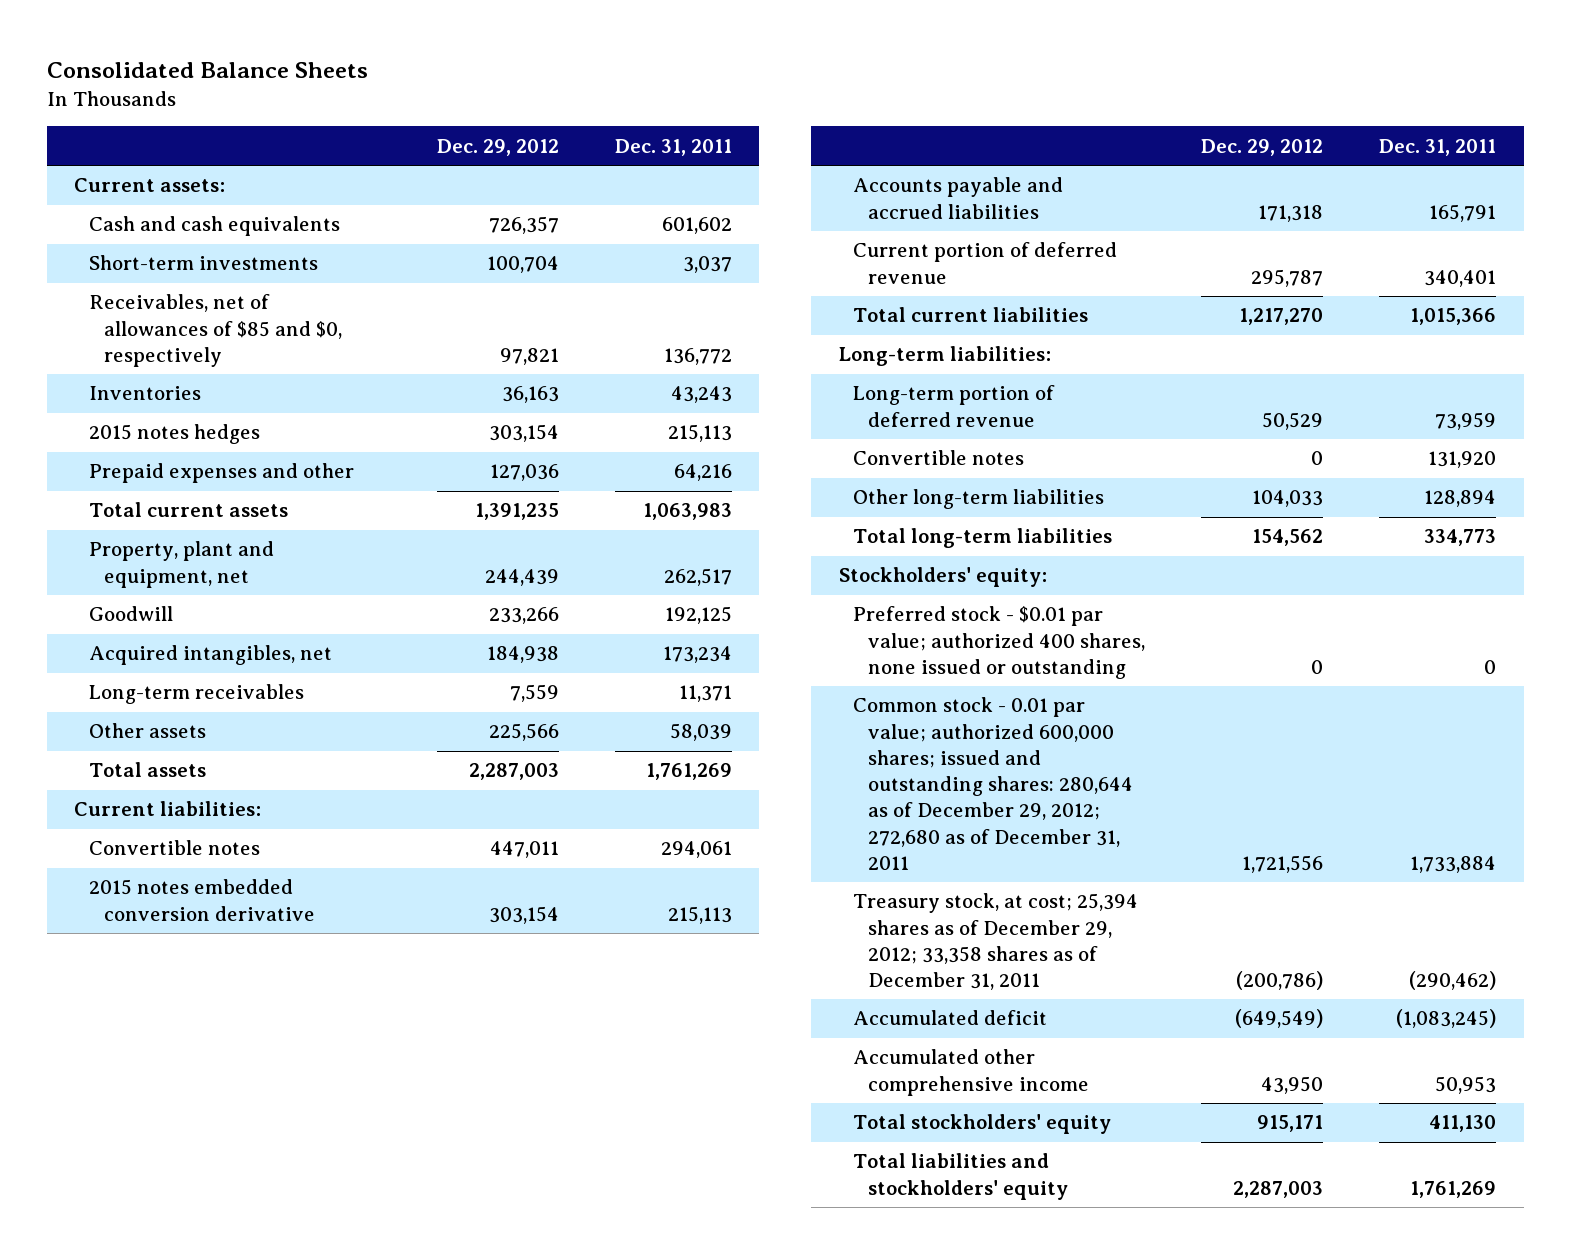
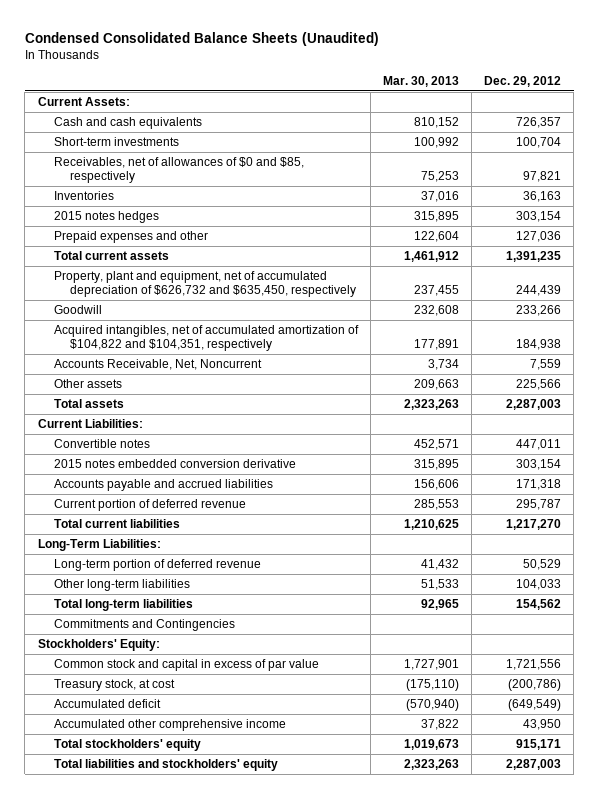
[46,62,368,79] Consolidated Balance Sheets -> [24,32,379,47] Condensed Consolidated Balance Sheets (Unaudited)
[614,138,732,156] Dec. 31, 2011 -> none
none -> [382,76,459,88] Mar. 30, 2013
[74,178,226,193] Current assets: -> [37,96,130,106] Current Assets:
[89,294,343,367] Receivables, net of allowances of $85 and $0, respectively -> [53,156,304,184] Receivables, net of allowances of $0 and $85, respectively
[89,541,275,588] Property, plant and equipment, net -> [53,270,357,298] Property, plant and equipment, net of accumulated depreciation of $626,732 and $635,450, respectively
[89,645,333,666] Acquired intangibles, net -> [53,324,359,352] Acquired intangibles, net of accumulated amortization of $104,822 and $104,351, respectively
[89,684,305,705] Long-term receivables -> [53,358,262,370] Accounts Receivable, Net, Noncurrent
[74,801,262,817] Current liabilities: -> [37,418,143,428] Current Liabilities:
[838,346,1051,367] Long-term liabilities: -> [37,538,161,551] Long-Term Liabilities:
[853,450,1025,466] Convertible notes -> none
[853,606,1146,679] Preferred stock - $0.01 par value; authorized 400 shares, none issued or outstanding -> none
none -> [53,618,235,631] Commitments and Contingencies
[838,567,1047,588] Stockholders' equity: -> [37,638,160,651] Stockholders' Equity:
[853,697,1134,871] Common stock - 0.01 par value; authorized 600,000 shares; issued and outstanding shares: 280,644 as of December 29, 2012; 272,680 as of December 31, 2011 -> [53,658,319,671] Common stock and capital in excess of par value
[853,893,1139,991] Treasury stock, at cost; 25,394 shares as of December 29, 2012; 33,358 shares as of December 31, 2011 -> [53,678,175,691] Treasury stock, at cost

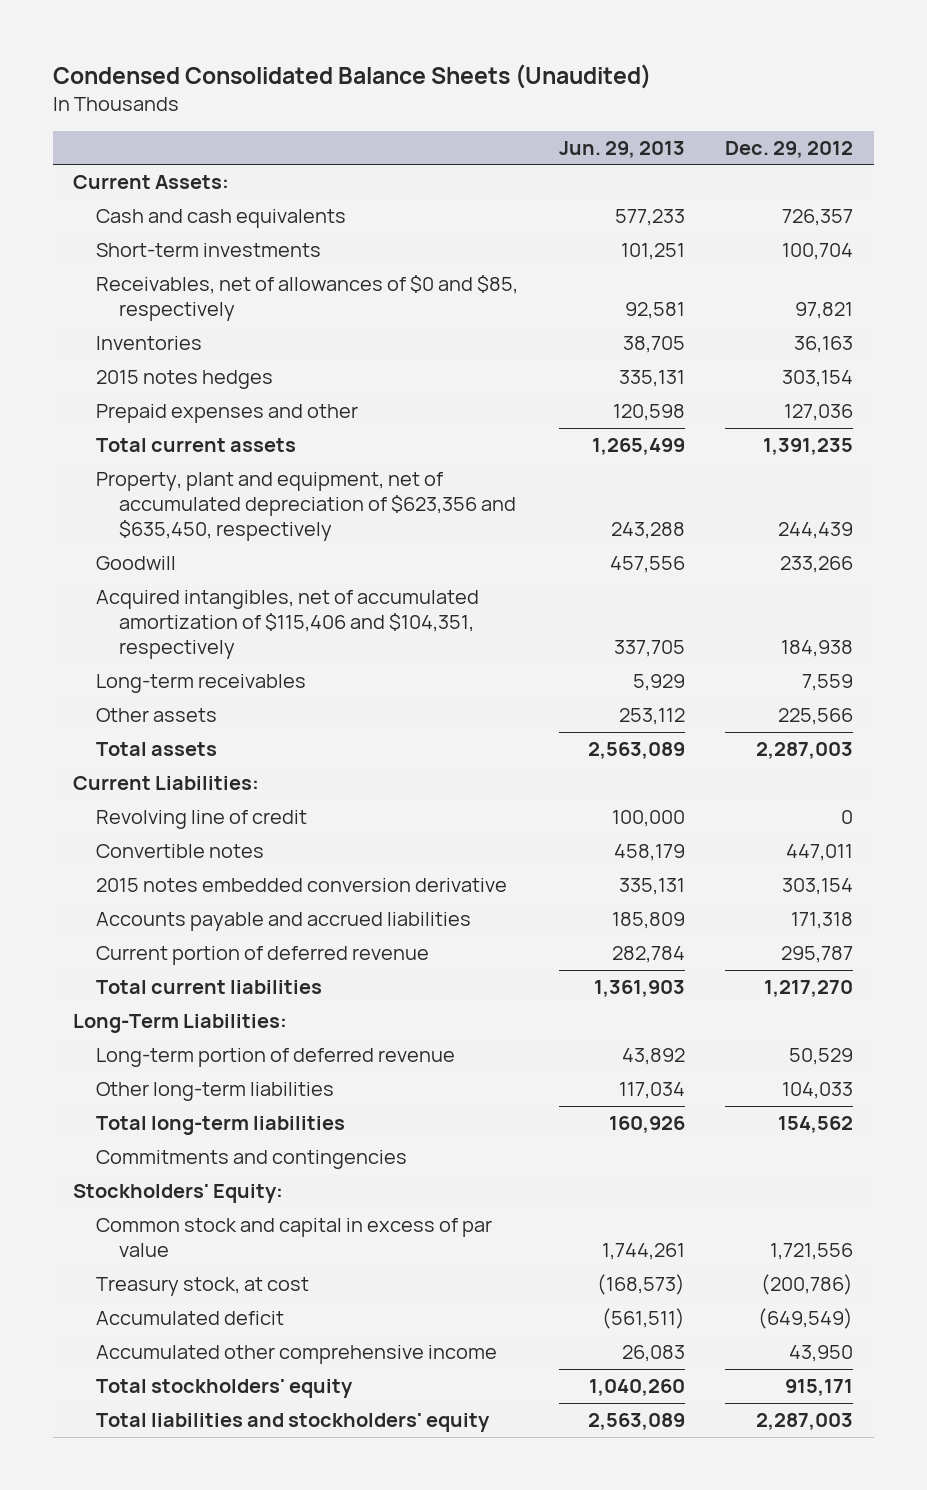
[382,76,459,88] Mar. 30, 2013 -> none
none -> [558,140,685,158] Jun. 29, 2013
[53,270,357,298] Property, plant and equipment, net of accumulated depreciation of $626,732 and $635,450, respectively -> [96,472,516,541] Property, plant and equipment, net of accumulated depreciation of $623,356 and $635,450, respectively
[53,324,359,352] Acquired intangibles, net of accumulated amortization of $104,822 and $104,351, respectively -> [96,590,480,659] Acquired intangibles, net of accumulated amortization of $115,406 and $104,351, respectively
[53,358,262,370] Accounts Receivable, Net, Noncurrent -> [96,674,307,694] Long-term receivables
none -> [96,810,308,830] Revolving line of credit
[53,618,235,631] Commitments and Contingencies -> [96,1150,408,1170] Commitments and contingencies

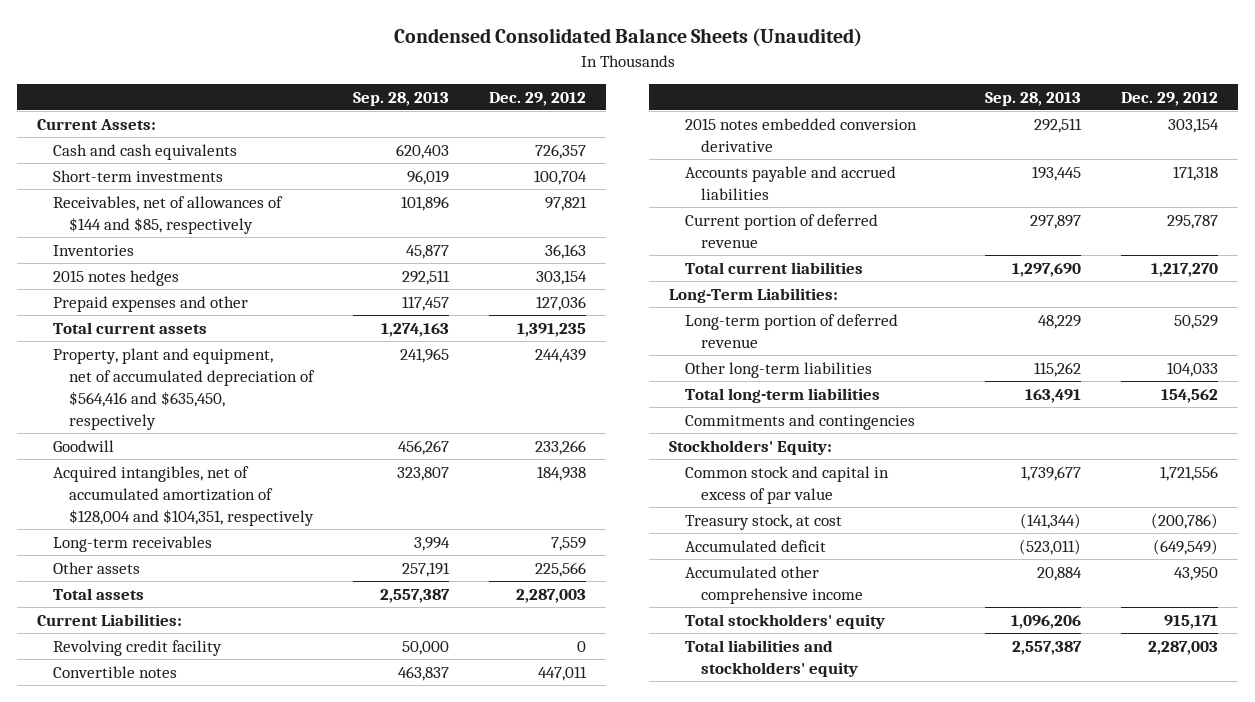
[558,140,685,158] Jun. 29, 2013 -> none
none -> [352,91,449,106] Sep. 28, 2013
[96,275,519,322] Receivables, net of allowances of $0 and $85, respectively -> [52,195,283,234] Receivables, net of allowances of $144 and $85, respectively
[96,472,516,541] Property, plant and equipment, net of accumulated depreciation of $623,356 and $635,450, respectively -> [52,347,315,430] Property, plant and equipment, net of accumulated depreciation of $564,416 and $635,450, respectively
[96,590,480,659] Acquired intangibles, net of accumulated amortization of $115,406 and $104,351, respectively -> [52,465,314,526] Acquired intangibles, net of accumulated amortization of $128,004 and $104,351, respectively
[96,810,308,830] Revolving line of credit -> [52,639,222,656] Revolving credit facility

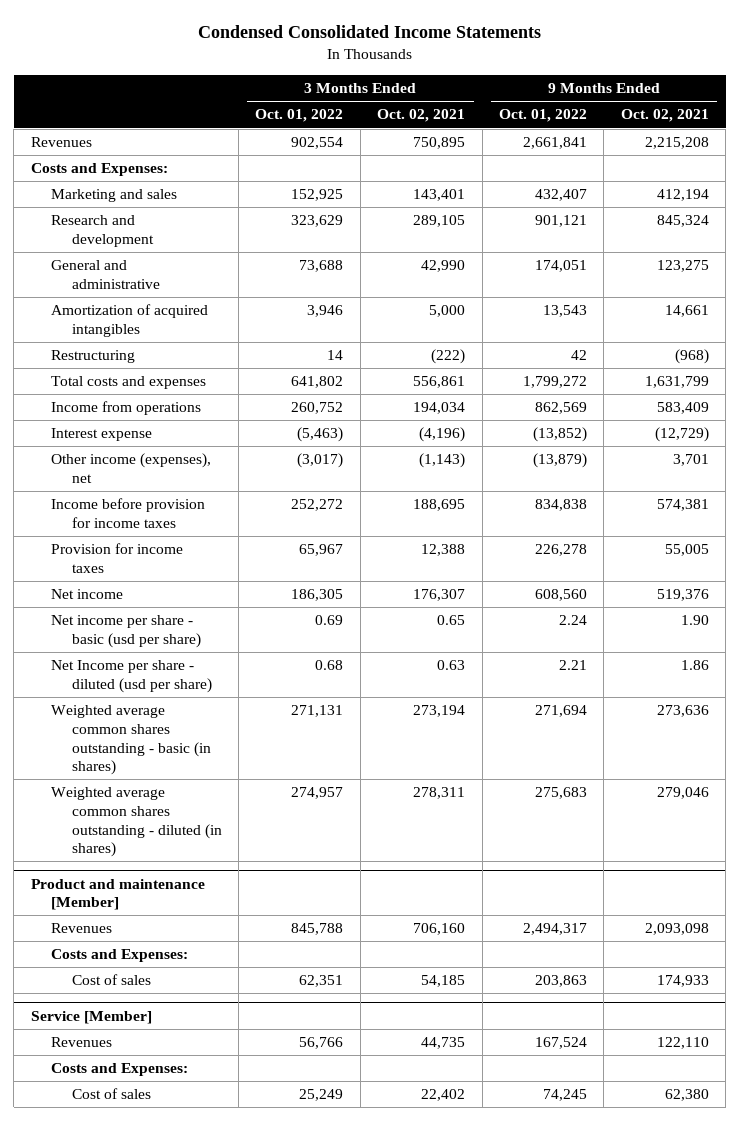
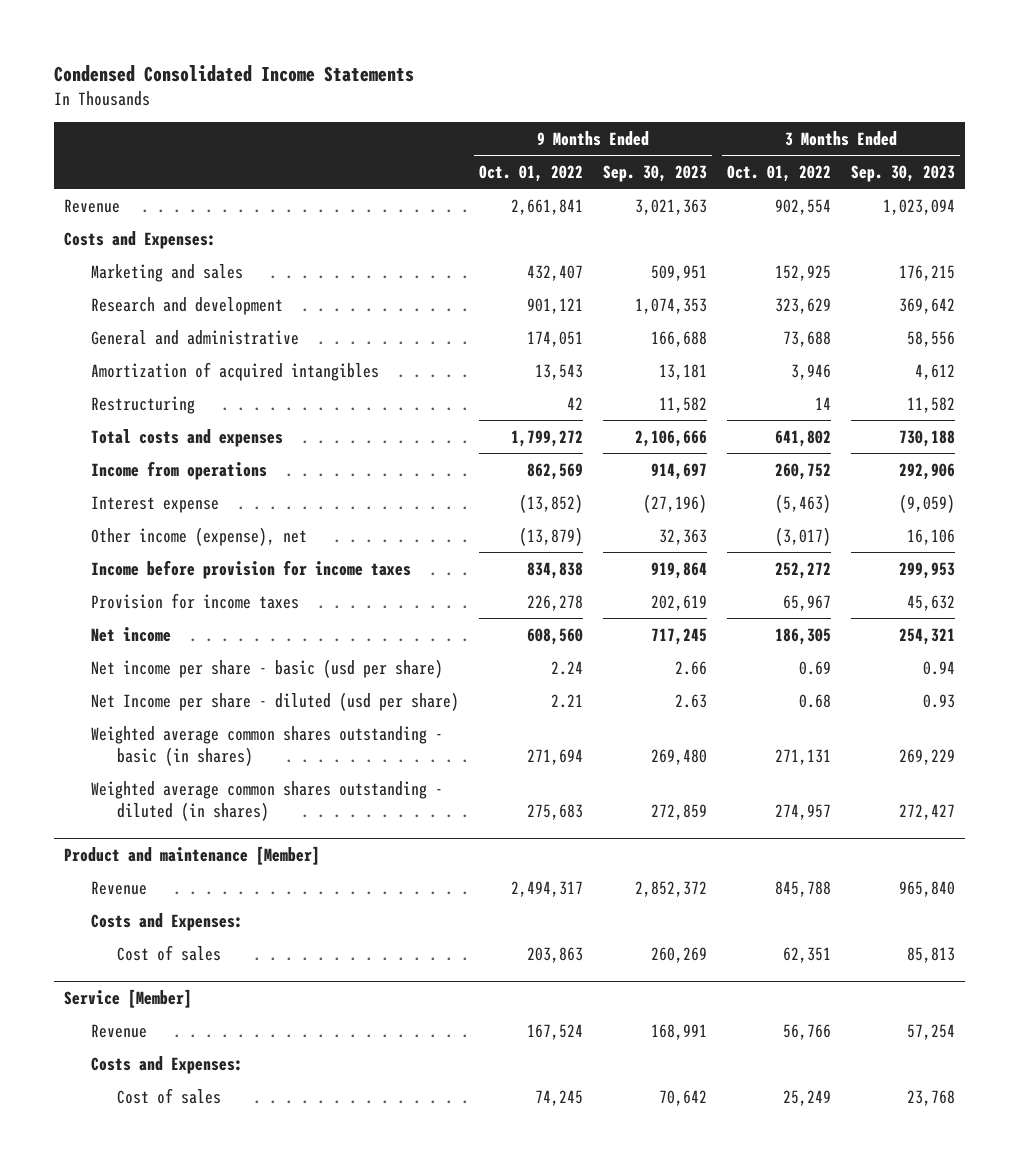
[377,109,466,123] Oct. 02, 2021 -> none
[620,109,709,123] Oct. 02, 2021 -> none
none -> [602,164,707,182] Sep. 30, 2023
none -> [851,164,956,182] Sep. 30, 2023
[30,137,92,148] Revenues -> [64,198,121,213] Revenue
[51,453,212,483] Other income (expenses), net -> [90,526,307,546] Other income (expense), net
[51,923,113,934] Revenues -> [90,880,147,895] Revenue
[51,1037,113,1048] Revenues -> [90,1023,147,1038] Revenue

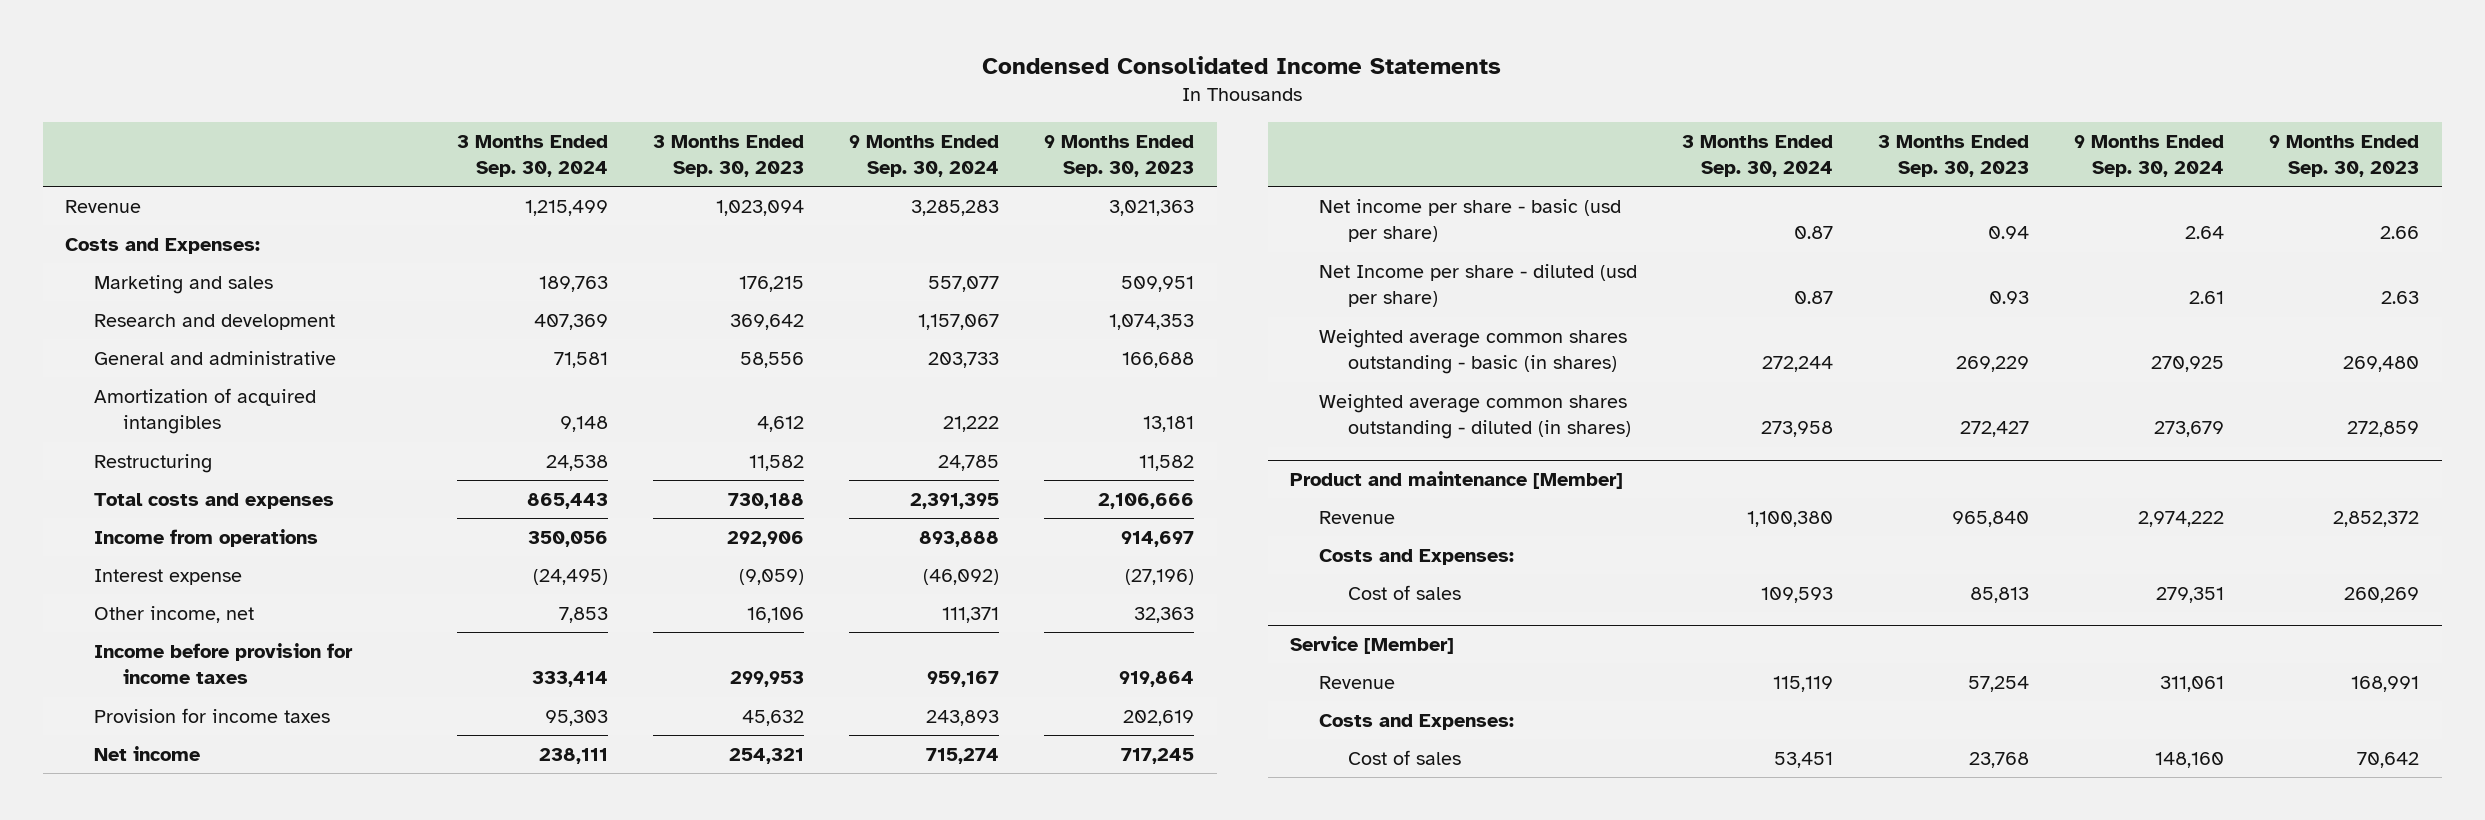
[478,164,583,182] Oct. 01, 2022 -> none
[726,164,831,182] Oct. 01, 2022 -> none
none -> [457,134,609,177] 3 Months Ended Sep. 30, 2024
none -> [849,134,1000,177] 9 Months Ended Sep. 30, 2024
[90,526,307,546] Other income (expense), net -> [93,606,254,624] Other income, net

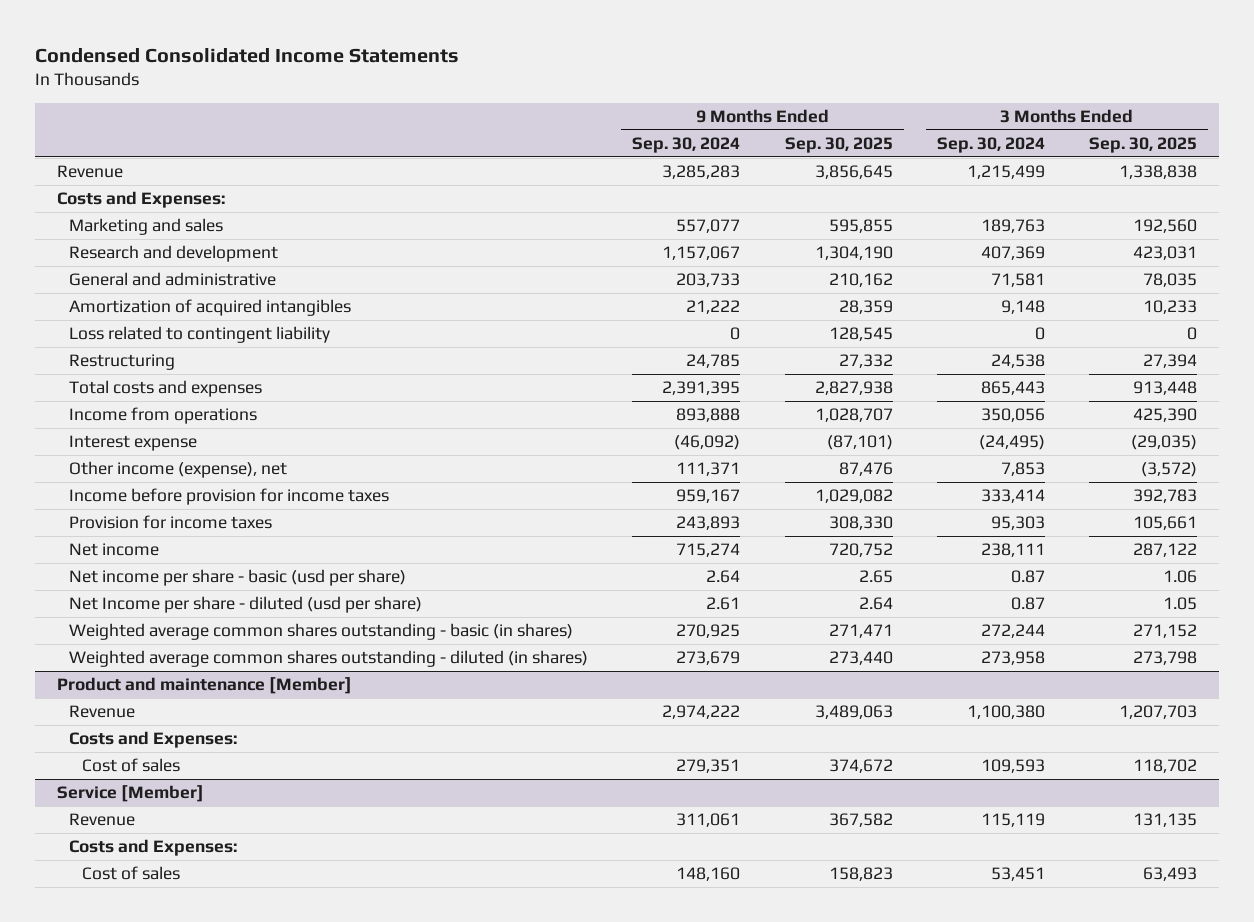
[653,134,805,177] 3 Months Ended Sep. 30, 2023 -> none
[1044,134,1195,177] 9 Months Ended Sep. 30, 2023 -> none
none -> [784,136,893,153] Sep. 30, 2025
none -> [1088,136,1197,153] Sep. 30, 2025
none -> [69,326,331,344] Loss related to contingent liability
[93,606,254,624] Other income, net -> [69,461,288,479] Other income (expense), net

